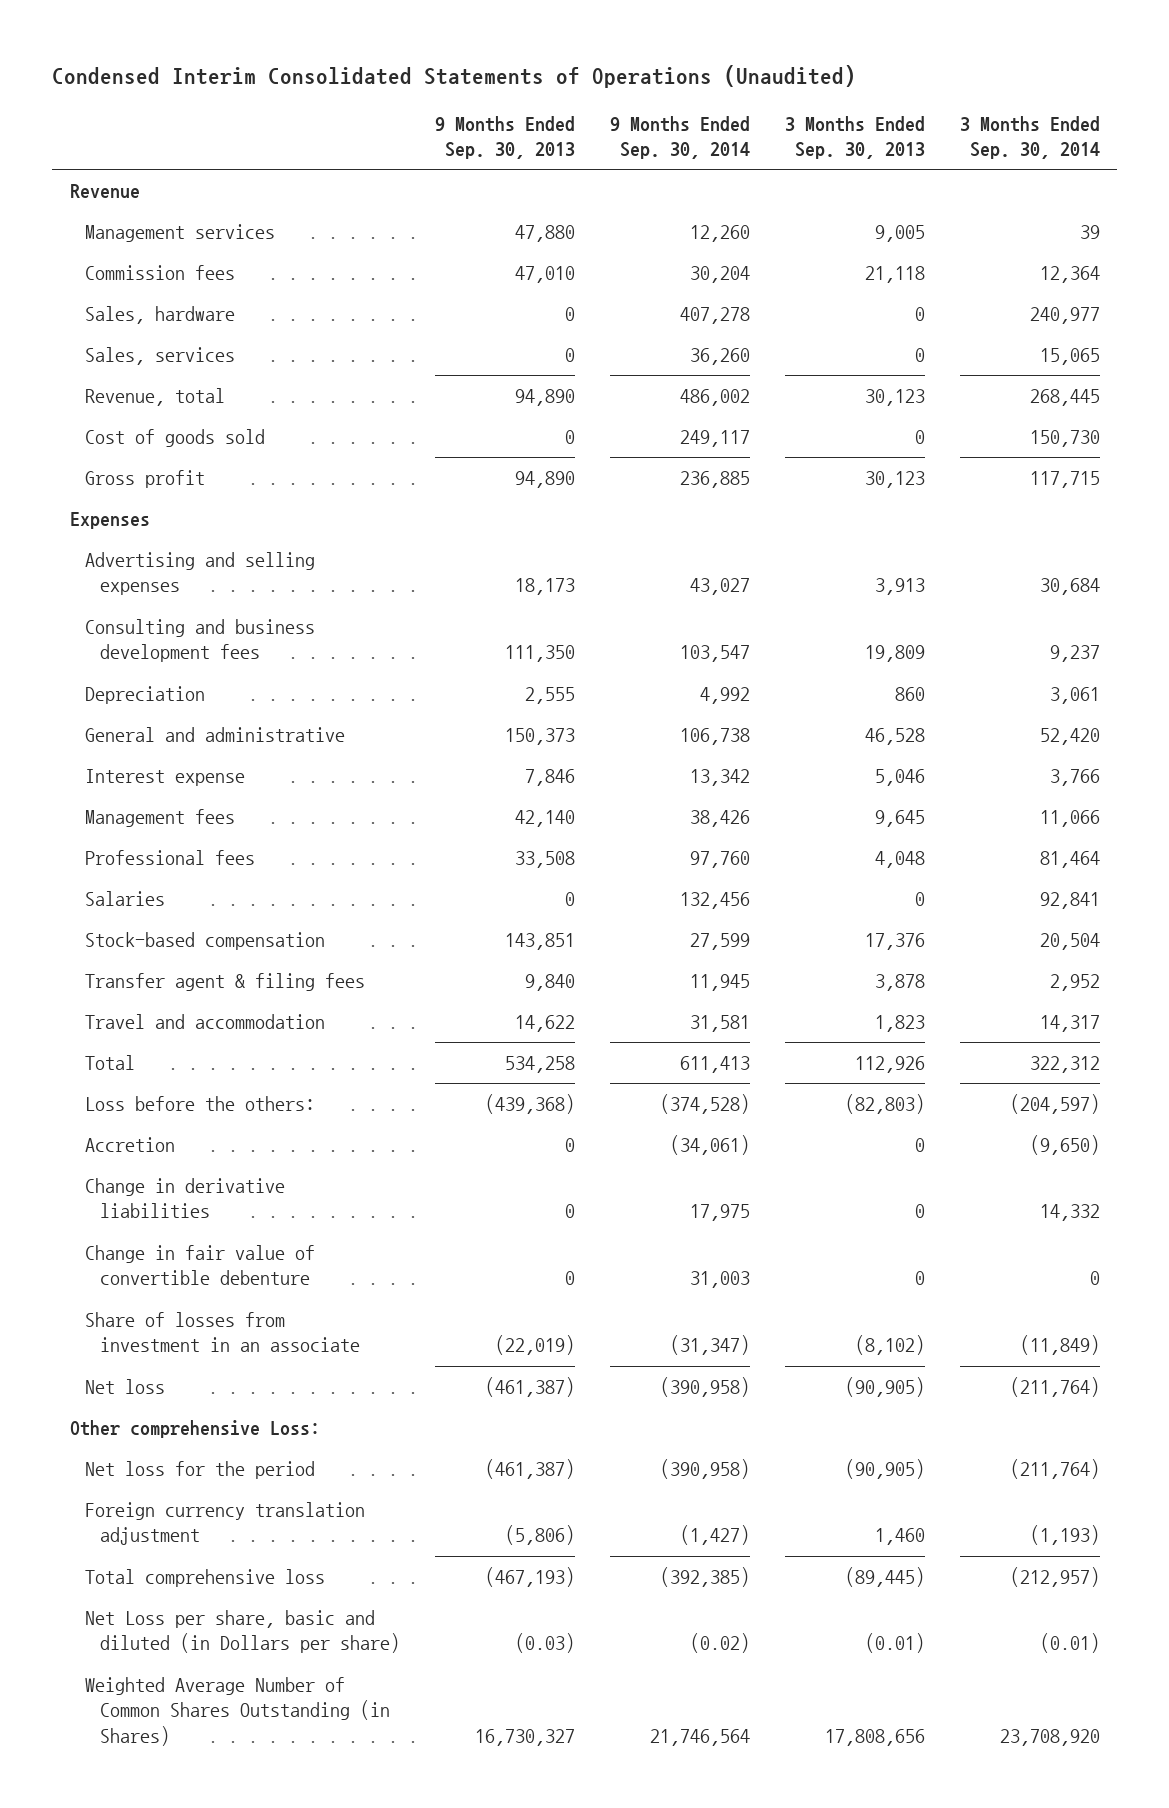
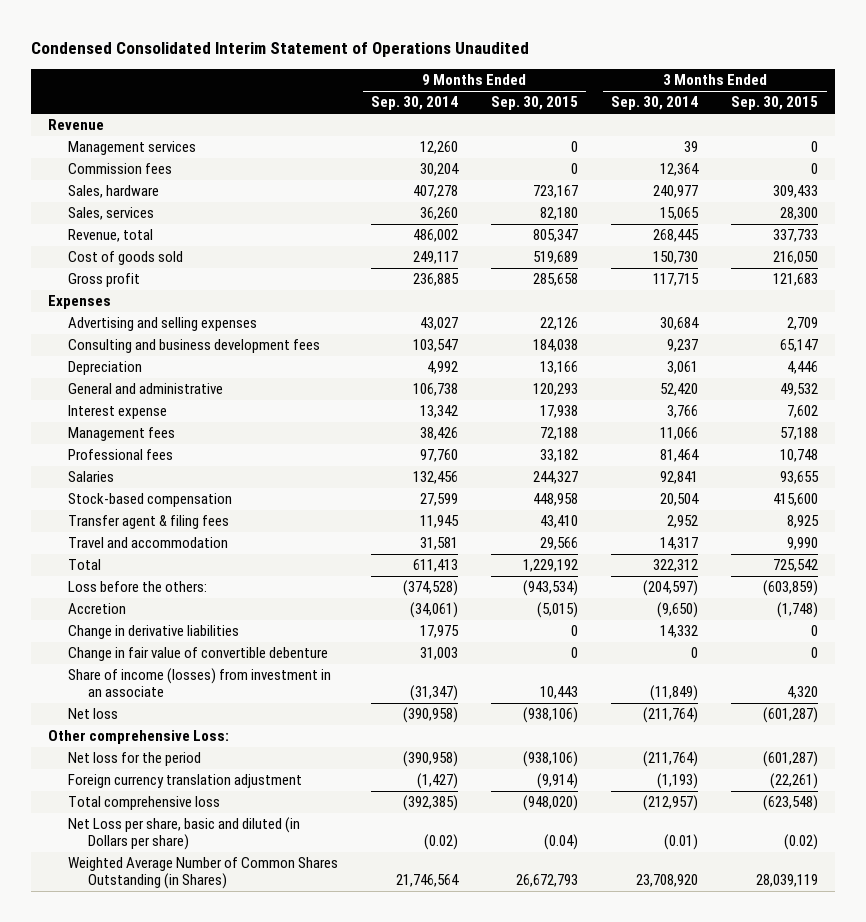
[52,64,857,88] Condensed Interim Consolidated Statements of Operations (Unaudited) -> [31,42,530,58] Condensed Consolidated Interim Statement of Operations Unaudited
[434,115,575,160] 9 Months Ended Sep. 30, 2013 -> none
[784,115,925,160] 3 Months Ended Sep. 30, 2013 -> none
none -> [491,96,579,111] Sep. 30, 2015
none -> [731,96,819,111] Sep. 30, 2015
[84,1311,361,1353] Share of losses from investment in an associate -> [67,668,331,698] Share of income (losses) from investment in an associate

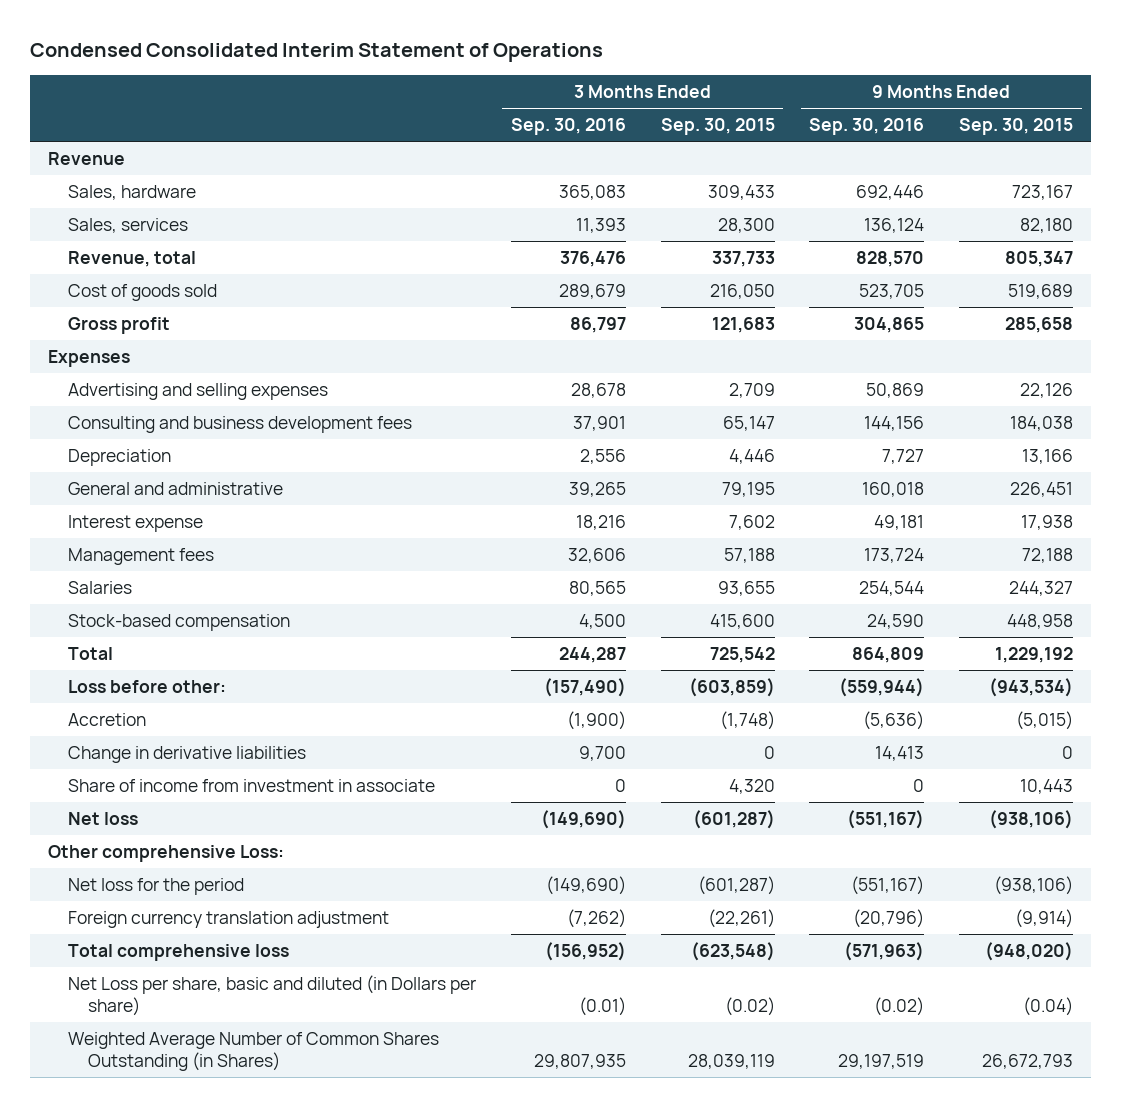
[31,42,530,58] Condensed Consolidated Interim Statement of Operations Unaudited -> [30,43,604,63] Condensed Consolidated Interim Statement of Operations
[370,96,458,111] Sep. 30, 2014 -> none
[611,96,699,111] Sep. 30, 2014 -> none
none -> [510,118,626,136] Sep. 30, 2016
none -> [809,118,925,136] Sep. 30, 2016
[67,141,196,156] Management services -> none
[67,163,172,175] Commission fees -> none
[533,383,579,397] 120,293 -> [1010,482,1074,498] 226,451
[780,383,819,397] 49,532 -> [721,482,775,498] 79,195
[67,449,173,461] Professional fees -> none
[67,515,229,530] Transfer agent & filing fees -> none
[67,537,228,549] Travel and accommodation -> none
[67,581,207,593] Loss before the others: -> [67,680,226,694] Loss before other:
[67,647,328,662] Change in fair value of convertible debenture -> none
[67,668,331,698] Share of income (losses) from investment in an associate -> [67,779,435,793] Share of income from investment in associate

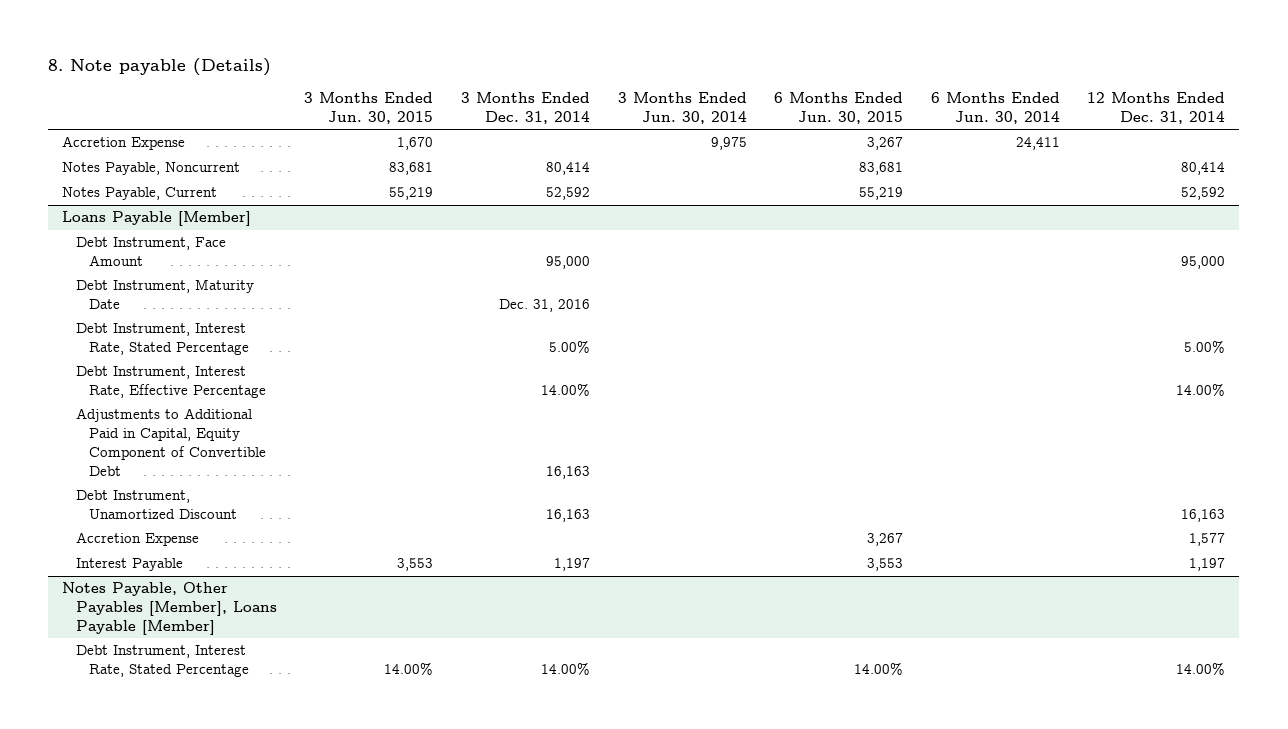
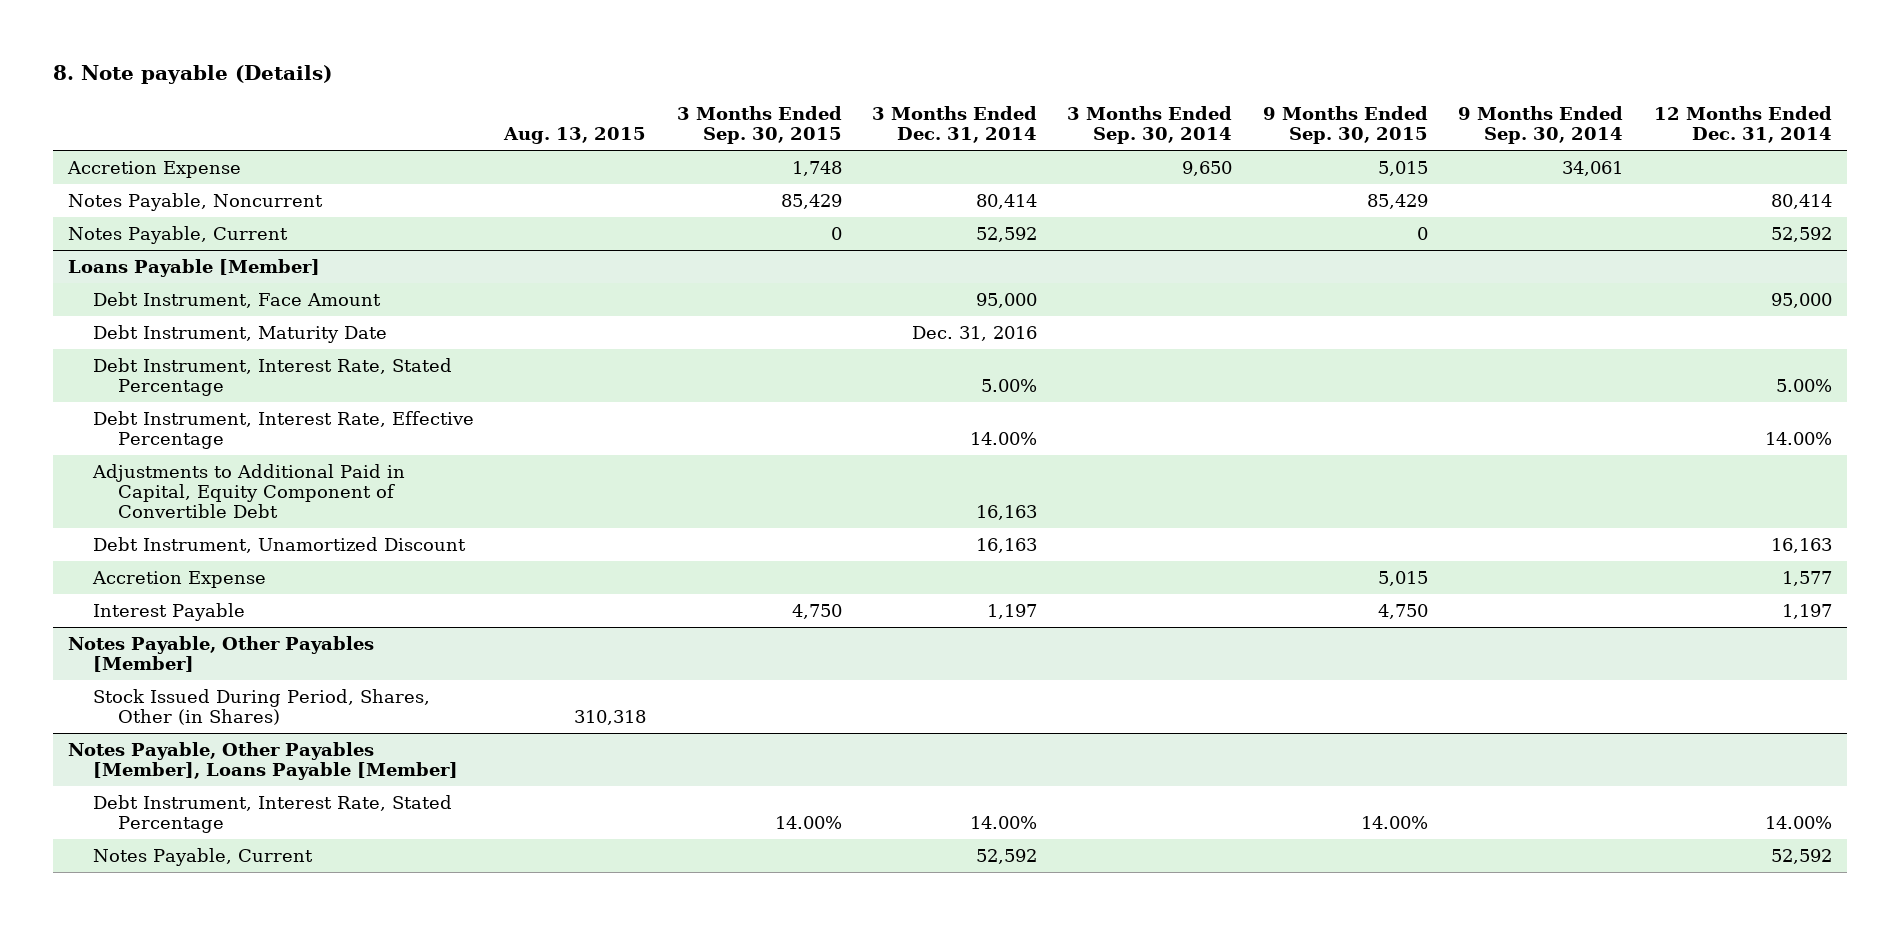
[304,92,434,124] 3 Months Ended Jun. 30, 2015 -> none
[617,92,747,124] 3 Months Ended Jun. 30, 2014 -> none
[774,92,904,124] 6 Months Ended Jun. 30, 2015 -> none
[930,92,1060,124] 6 Months Ended Jun. 30, 2014 -> none
none -> [503,126,647,144] Aug. 13, 2015
none -> [676,105,842,144] 3 Months Ended Sep. 30, 2015
none -> [1067,105,1233,144] 3 Months Ended Sep. 30, 2014
none -> [1262,105,1428,144] 9 Months Ended Sep. 30, 2015
none -> [1458,105,1624,144] 9 Months Ended Sep. 30, 2014
none -> [67,635,374,673] Notes Payable, Other Payables [Member]
none -> [92,688,430,726] Stock Issued During Period, Shares, Other (in Shares)
none -> [92,847,313,866] Notes Payable, Current

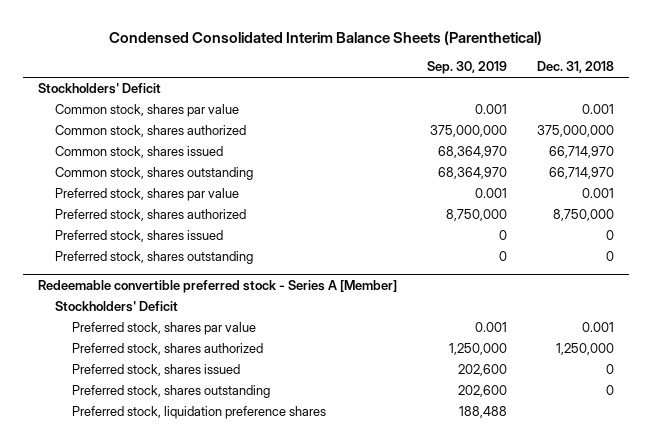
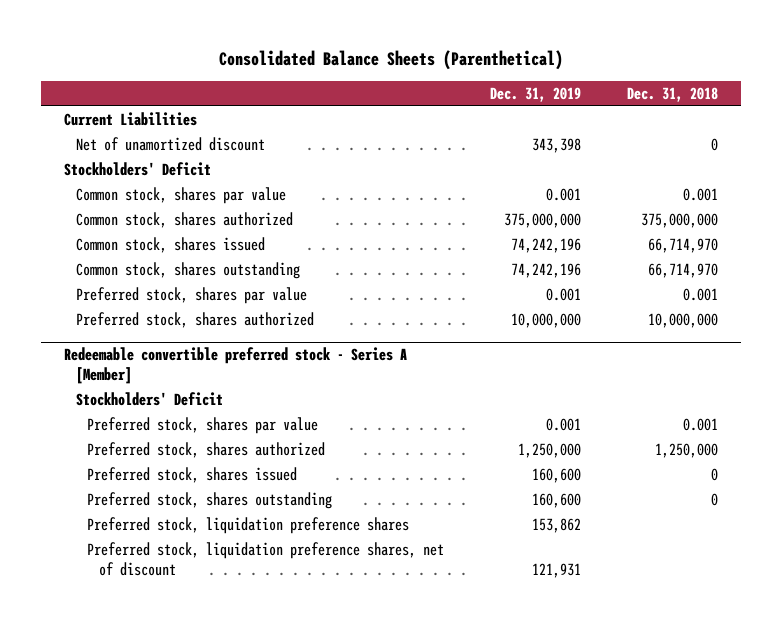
[108,30,542,45] Condensed Consolidated Interim Balance Sheets (Parenthetical) -> [218,50,563,71] Consolidated Balance Sheets (Parenthetical)
[426,61,507,75] Sep. 30, 2019 -> none
none -> [490,86,582,102] Dec. 31, 2019
none -> [63,111,197,126] Current Liabilities
none -> [75,136,265,151] Net of unamortized discount
[54,230,223,243] Preferred stock, shares issued -> none
[54,251,253,265] Preferred stock, shares outstanding -> none
[552,209,614,222] 8,750,000 -> [647,312,718,328] 10,000,000
none -> [87,541,445,577] Preferred stock, liquidation preference shares, net of discount

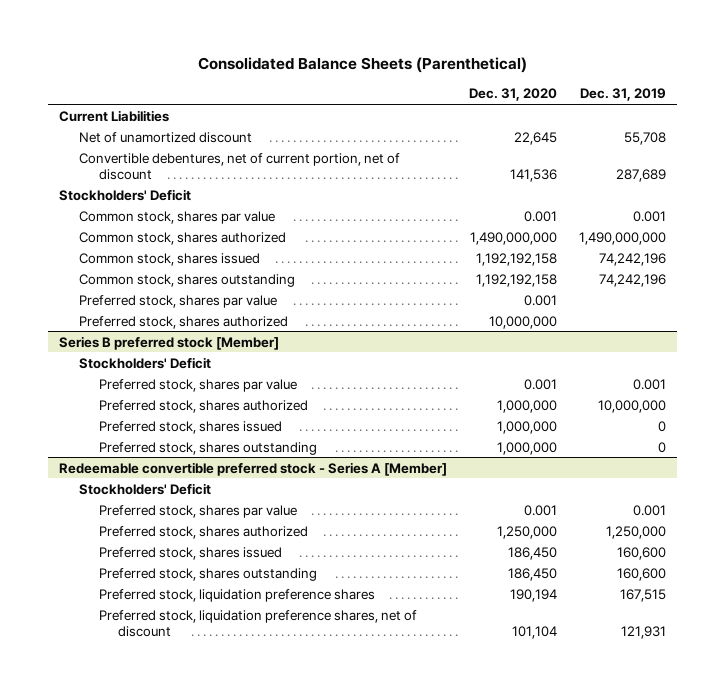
[626,86,718,102] Dec. 31, 2018 -> none
none -> [469,88,558,102] Dec. 31, 2020
[532,137,582,153] 343,398 -> [624,131,667,145] 55,708
none -> [78,152,400,180] Convertible debentures, net of current portion, net of discount
[504,212,582,228] 375,000,000 -> [579,231,667,245] 1,490,000,000
none -> [78,294,277,308] Preferred stock, shares par value
none -> [78,315,288,329] Preferred stock, shares authorized
none -> [58,335,279,350] Series B preferred stock [Member]
none -> [78,356,211,369] Stockholders' Deficit
none -> [98,420,282,434] Preferred stock, shares issued
none -> [98,441,317,455] Preferred stock, shares outstanding
[532,517,582,533] 153,862 -> [620,588,667,602] 167,515

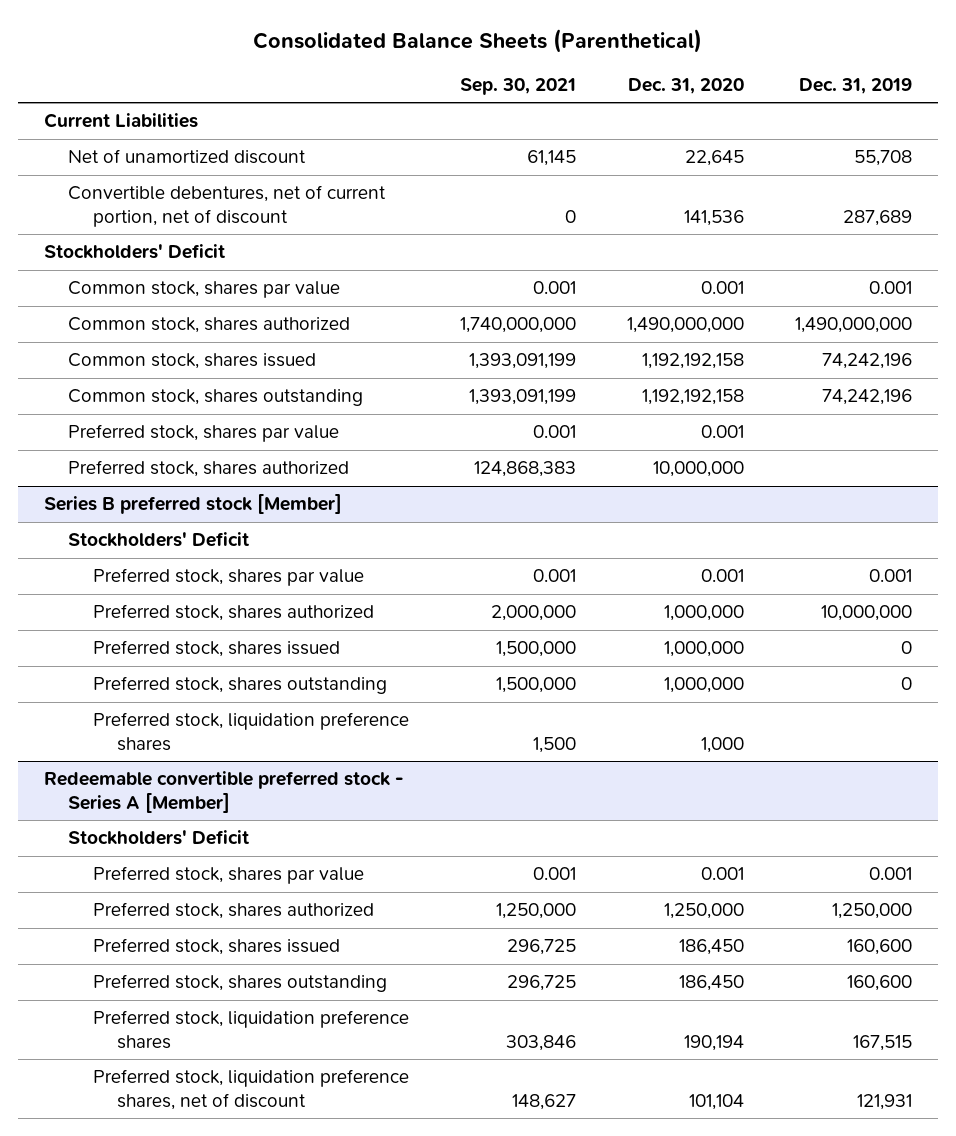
none -> [459,77,576,95] Sep. 30, 2021
none -> [92,712,409,751] Preferred stock, liquidation preference shares

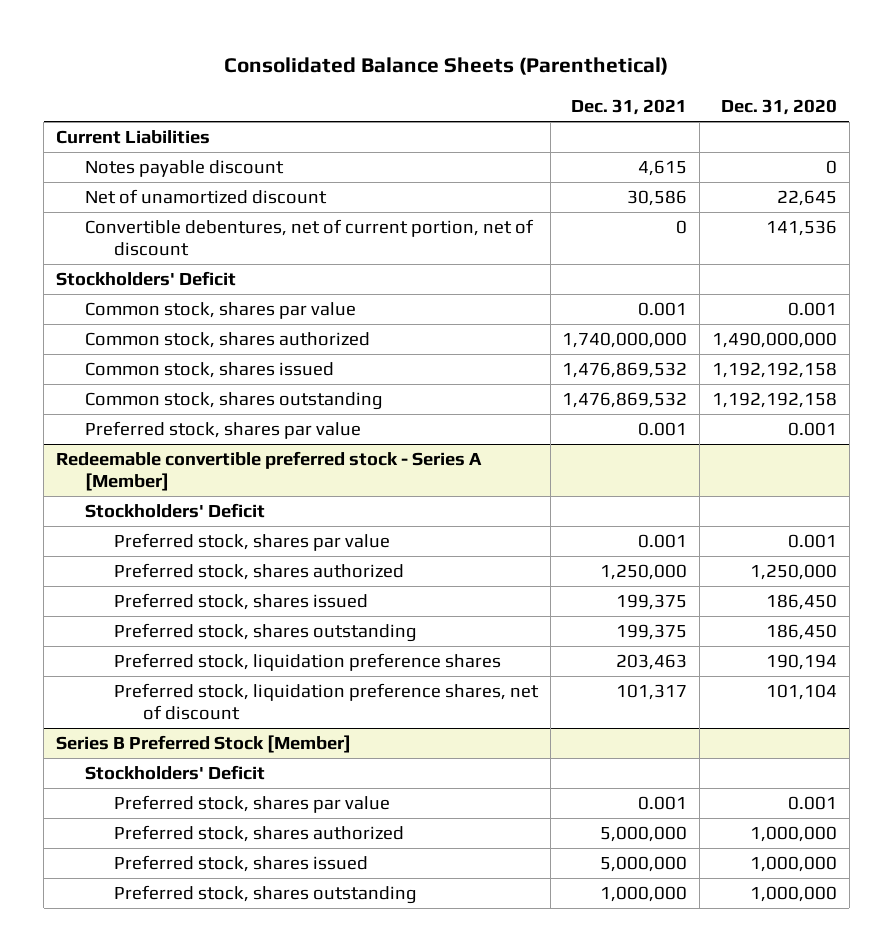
[459,77,576,95] Sep. 30, 2021 -> none
[798,77,912,94] Dec. 31, 2019 -> none
none -> [571,98,688,115] Dec. 31, 2021
none -> [84,160,284,178] Notes payable discount
[68,460,350,478] Preferred stock, shares authorized -> none
[43,494,342,515] Series B preferred stock [Member] -> none
[68,532,250,548] Stockholders' Deficit -> none
[92,568,364,587] Preferred stock, shares par value -> none
[92,604,374,622] Preferred stock, shares authorized -> none
[92,640,340,658] Preferred stock, shares issued -> none
[92,676,387,695] Preferred stock, shares outstanding -> none
[92,712,409,751] Preferred stock, liquidation preference shares -> none
none -> [56,735,352,754] Series B Preferred Stock [Member]
none -> [84,765,265,781] Stockholders' Deficit
none -> [113,795,390,814] Preferred stock, shares par value
none -> [113,825,404,843] Preferred stock, shares authorized
none -> [113,855,368,873] Preferred stock, shares issued
none -> [113,885,417,905] Preferred stock, shares outstanding

